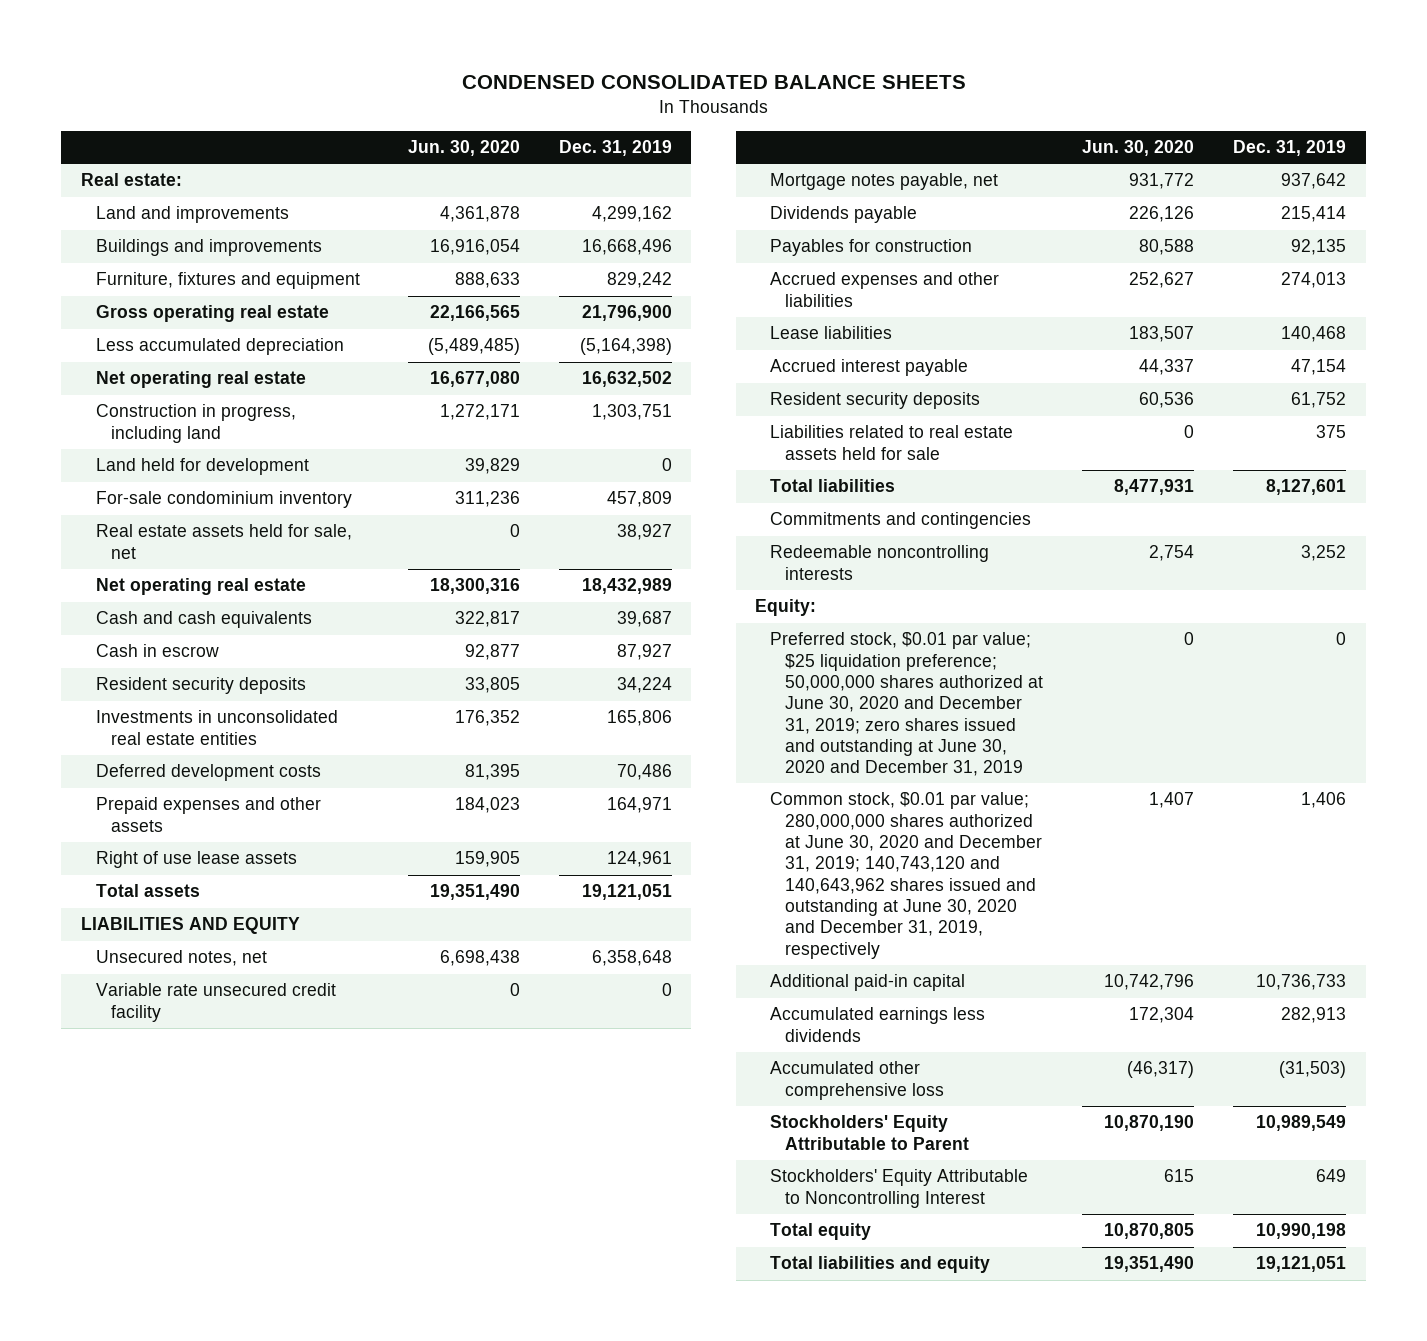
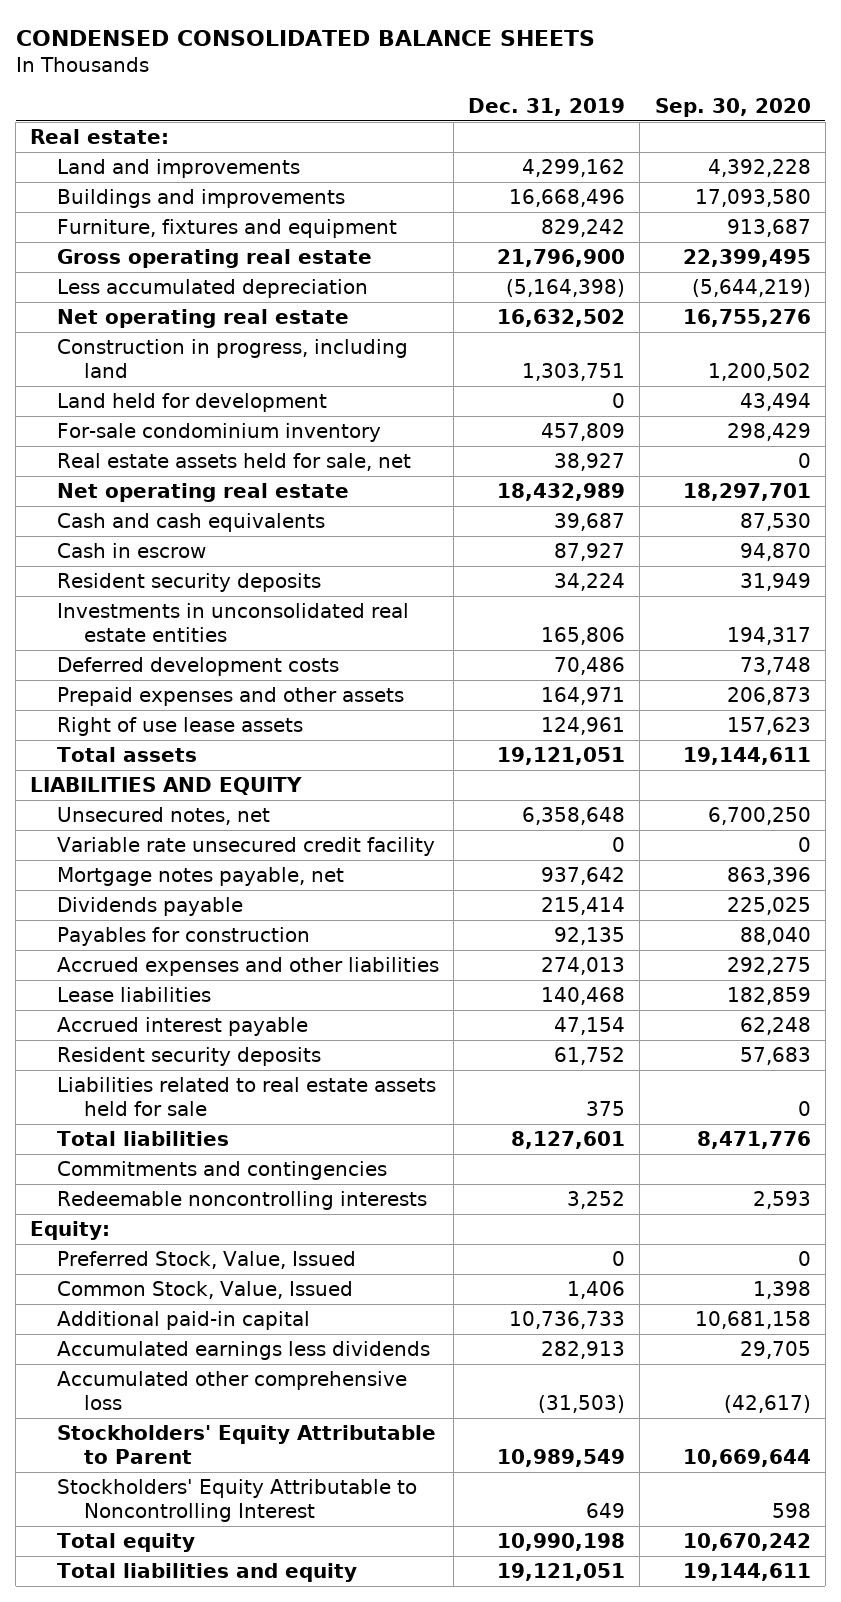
[407,139,520,156] Jun. 30, 2020 -> none
none -> [654,97,811,117] Sep. 30, 2020
[770,632,1043,777] Preferred stock, $0.01 par value; $25 liquidation preference; 50,000,000 shares authorized at June 30, 2020 and December 31, 2019; zero shares issued and outstanding at June 30, 2020 and December 31, 2019 -> [57,1250,357,1269] Preferred Stock, Value, Issued
[770,792,1042,959] Common stock, $0.01 par value; 280,000,000 shares authorized at June 30, 2020 and December 31, 2019; 140,743,120 and 140,643,962 shares issued and outstanding at June 30, 2020 and December 31, 2019, respectively -> [57,1280,354,1299] Common Stock, Value, Issued

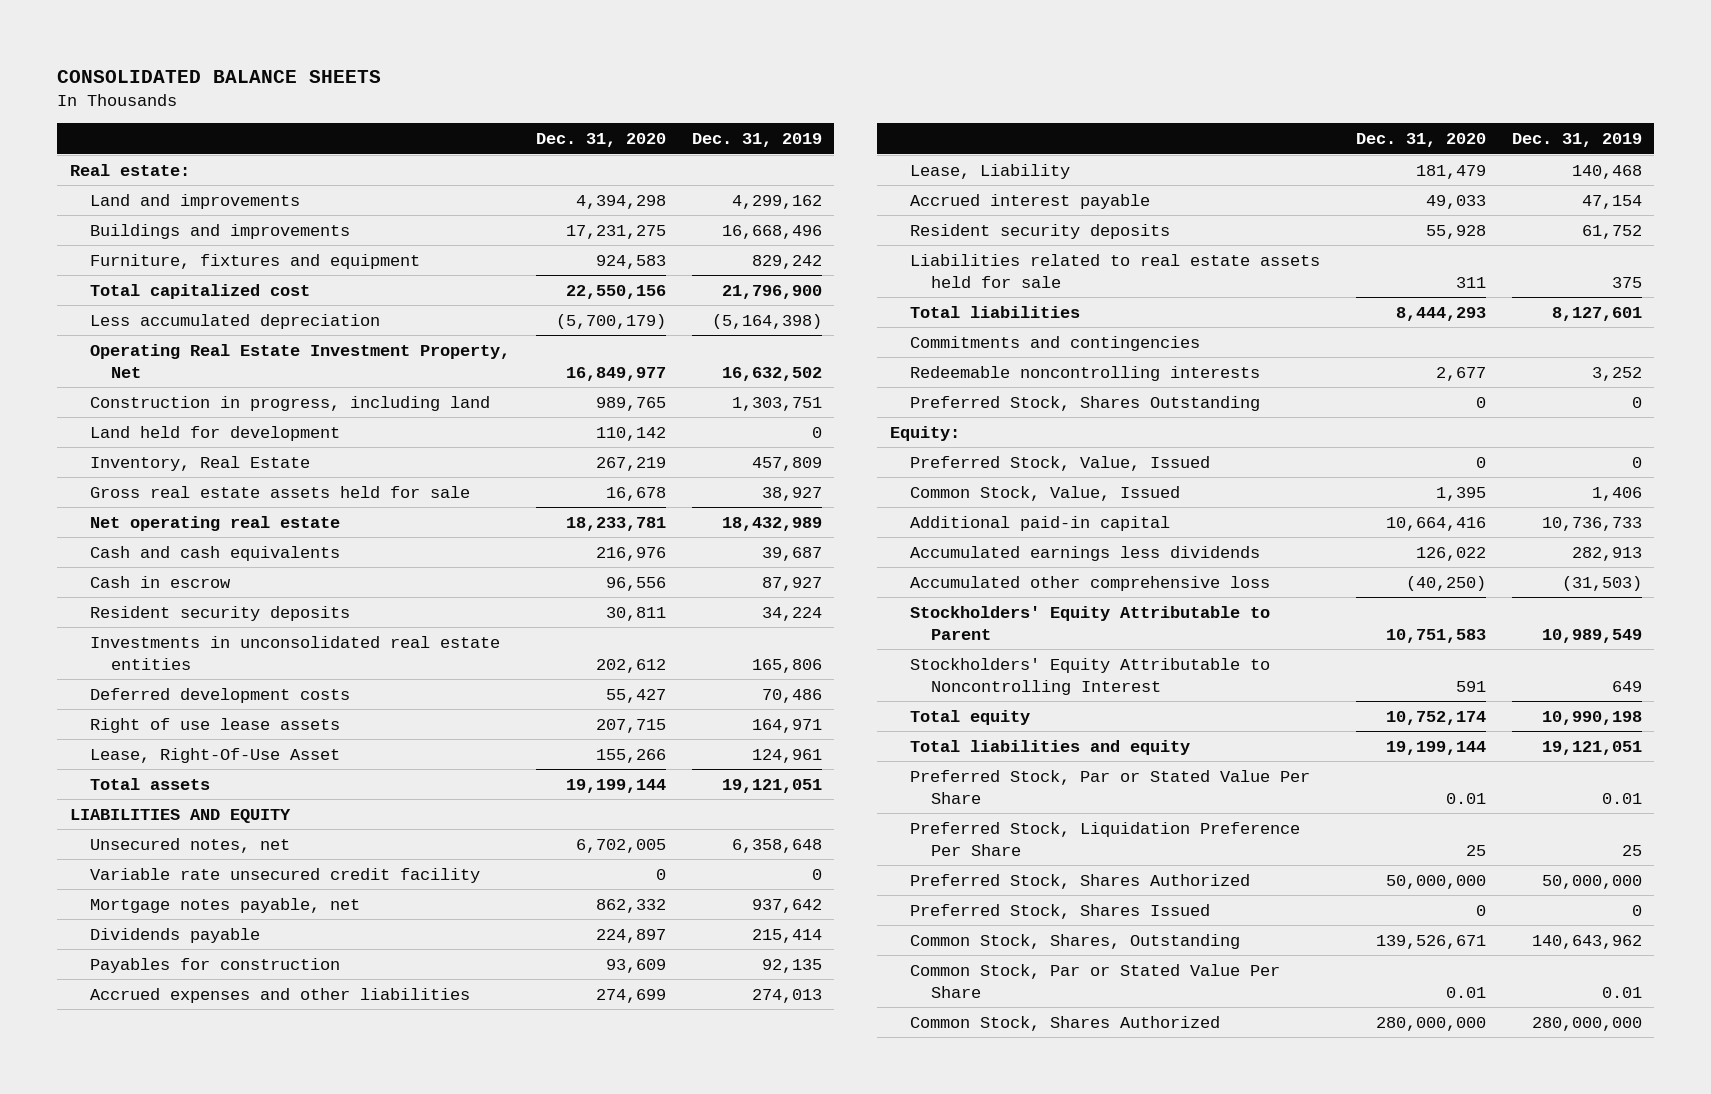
[15,29,595,46] CONDENSED CONSOLIDATED BALANCE SHEETS -> [56,70,381,84] CONSOLIDATED BALANCE SHEETS
[654,97,811,117] Sep. 30, 2020 -> none
none -> [535,133,666,148] Dec. 31, 2020
[57,248,373,268] Gross operating real estate -> [90,283,311,299] Total capitalized cost
[57,308,350,328] Net operating real estate -> [90,343,511,378] Operating Real Estate Investment Property, Net
[57,422,382,442] For-sale condominium inventory -> [90,455,311,471] Inventory, Real Estate
[57,452,412,471] Real estate assets held for sale, net -> [90,485,471,498] Gross real estate assets held for sale
[57,686,405,706] Prepaid expenses and other assets -> [90,717,341,733] Right of use lease assets
[57,716,304,736] Right of use lease assets -> [90,747,341,763] Lease, Right-Of-Use Asset
[57,986,212,1002] Lease liabilities -> [910,163,1071,179] Lease, Liability
none -> [910,395,1261,411] Preferred Stock, Shares Outstanding
none -> [910,769,1311,804] Preferred Stock, Par or Stated Value Per Share
none -> [910,821,1301,856] Preferred Stock, Liquidation Preference Per Share
none -> [910,873,1251,889] Preferred Stock, Shares Authorized
none -> [910,903,1211,919] Preferred Stock, Shares Issued
none -> [910,933,1241,949] Common Stock, Shares, Outstanding
none -> [910,963,1281,998] Common Stock, Par or Stated Value Per Share
none -> [910,1015,1221,1031] Common Stock, Shares Authorized

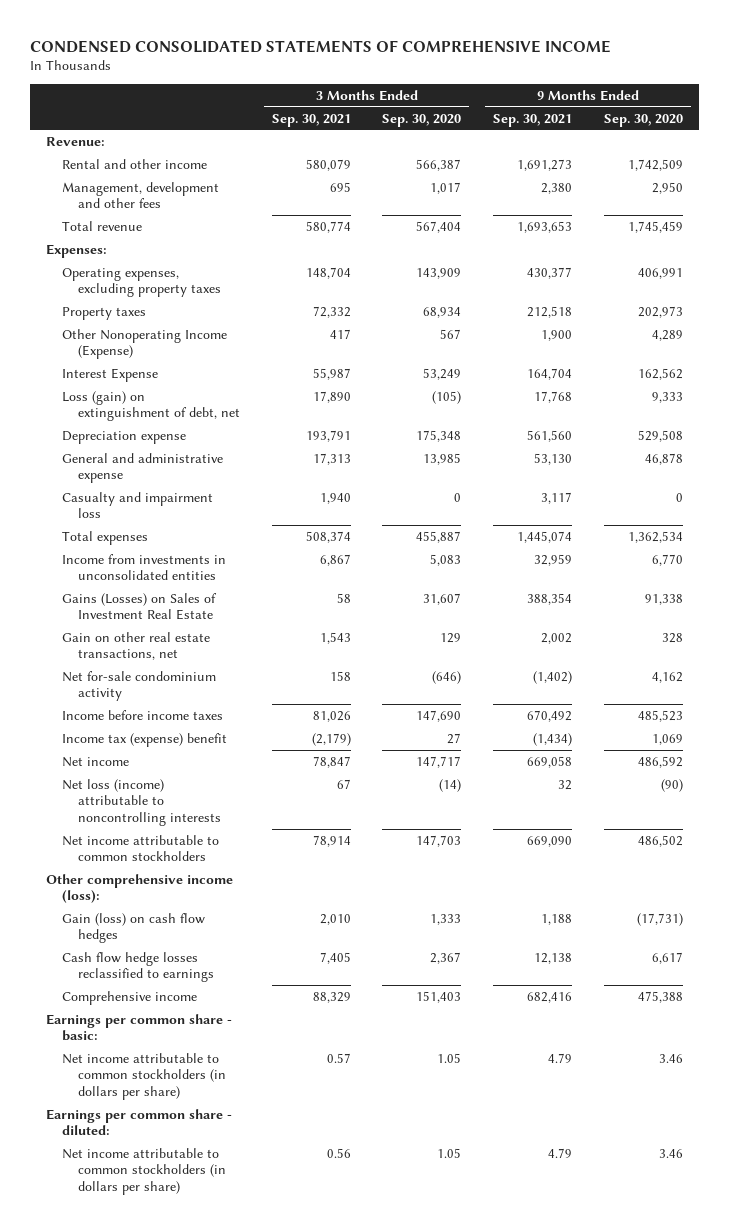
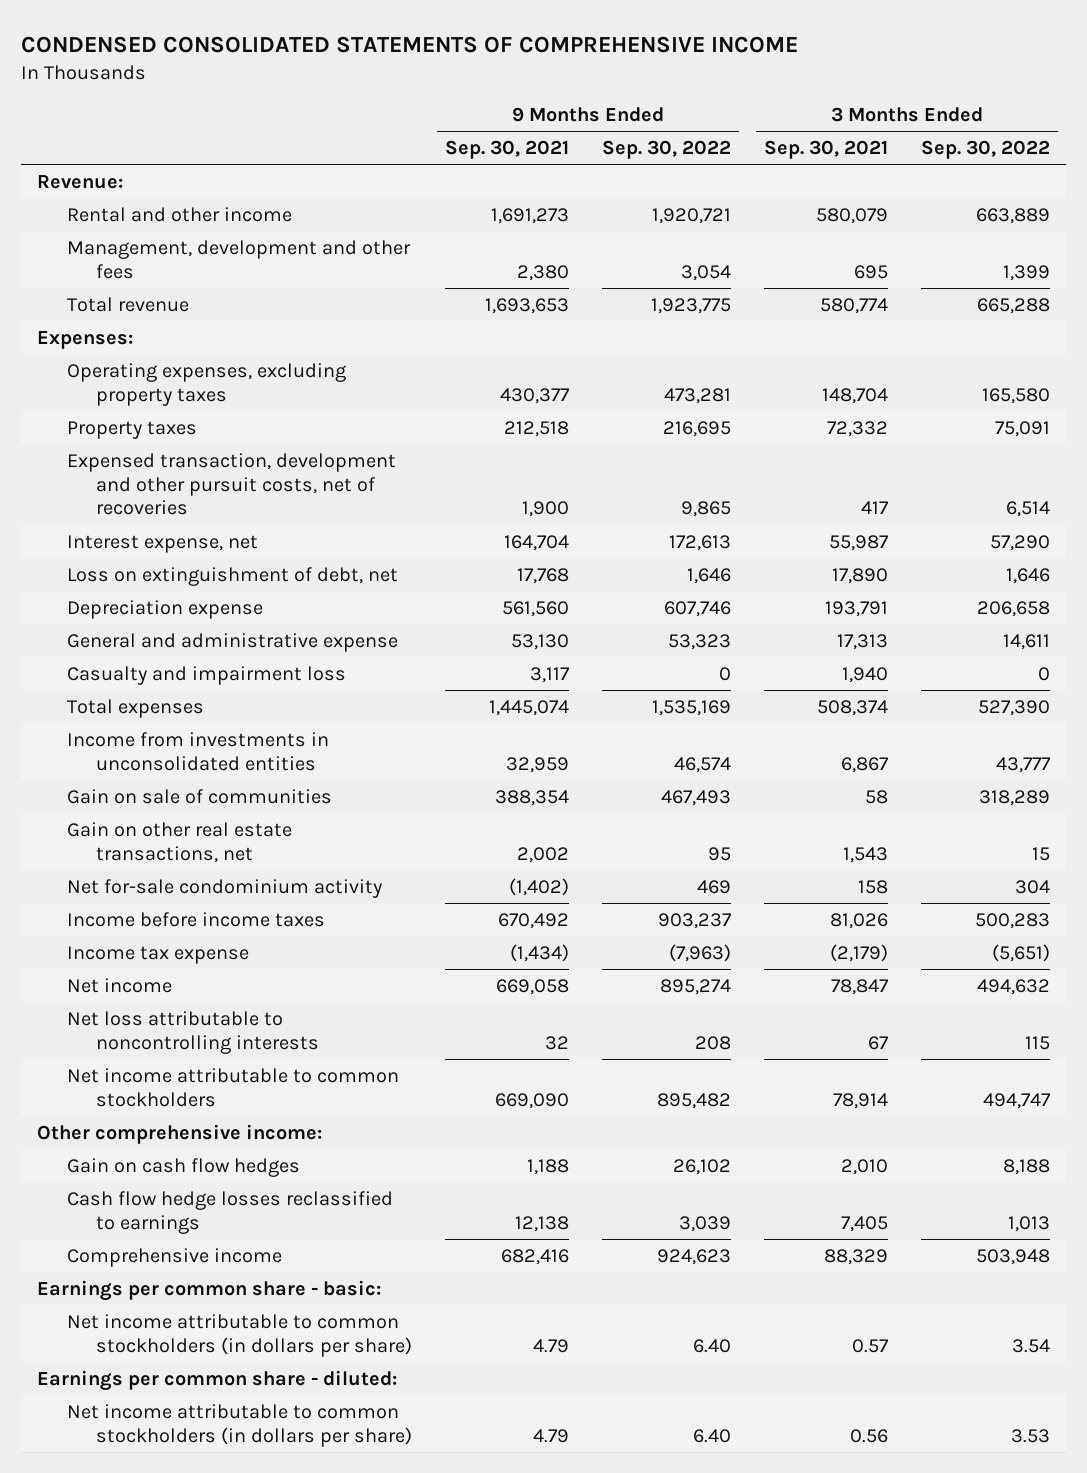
[382,113,462,127] Sep. 30, 2020 -> none
[603,113,683,127] Sep. 30, 2020 -> none
none -> [602,140,732,160] Sep. 30, 2022
none -> [921,140,1051,160] Sep. 30, 2022
[61,328,227,360] Other Nonoperating Income (Expense) -> [66,452,396,516] Expensed transaction, development and other pursuit costs, net of recoveries
[61,367,158,382] Interest Expense -> [66,534,258,553] Interest expense, net
[61,390,241,422] Loss (gain) on extinguishment of debt, net -> [66,566,398,586] Loss on extinguishment of debt, net
[61,592,217,621] Gains (Losses) on Sales of Investment Real Estate -> [66,788,332,804] Gain on sale of communities
[61,732,227,747] Income tax (expense) benefit -> [66,945,249,964] Income tax expense
[61,778,222,826] Net loss (income) attributable to noncontrolling interests -> [66,1010,320,1054] Net loss attributable to noncontrolling interests
[45,873,233,904] Other comprehensive income (loss): -> [37,1123,323,1144] Other comprehensive income:
[61,912,205,944] Gain (loss) on cash flow hedges -> [66,1157,300,1177] Gain on cash flow hedges

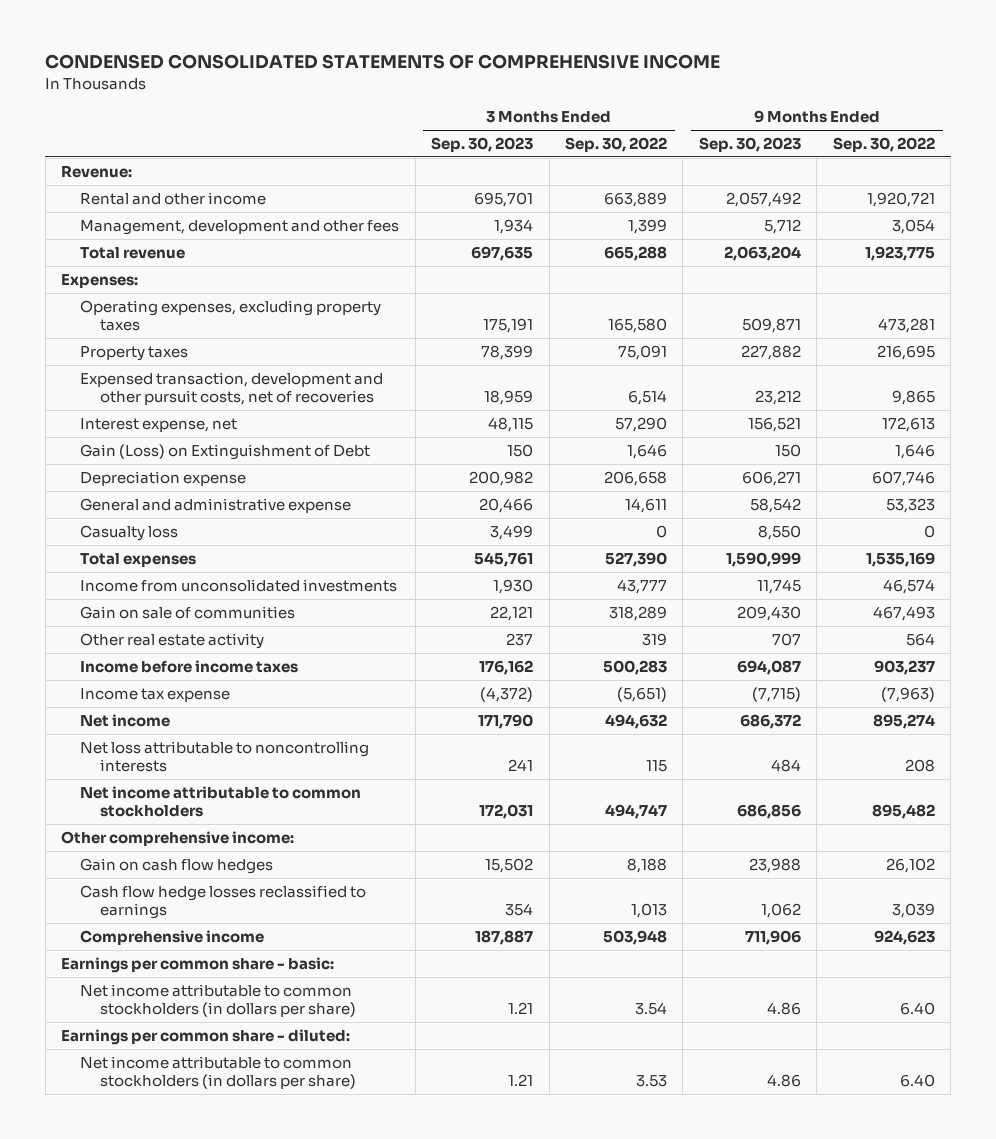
[445,140,570,160] Sep. 30, 2021 -> none
[764,140,889,160] Sep. 30, 2021 -> none
none -> [431,137,534,153] Sep. 30, 2023
none -> [698,137,801,153] Sep. 30, 2023
[66,566,398,586] Loss on extinguishment of debt, net -> [80,443,371,460] Gain (Loss) on Extinguishment of Debt
[66,665,346,685] Casualty and impairment loss -> [80,524,179,541] Casualty loss
[66,731,329,771] Income from investments in unconsolidated entities -> [80,578,398,592] Income from unconsolidated investments
[66,878,382,898] Net for-sale condominium activity -> none
[66,821,292,863] Gain on other real estate transactions, net -> [80,632,265,649] Other real estate activity
[708,846,732,861] 95 -> [905,632,935,646] 564
[1032,846,1051,861] 15 -> [642,632,668,646] 319

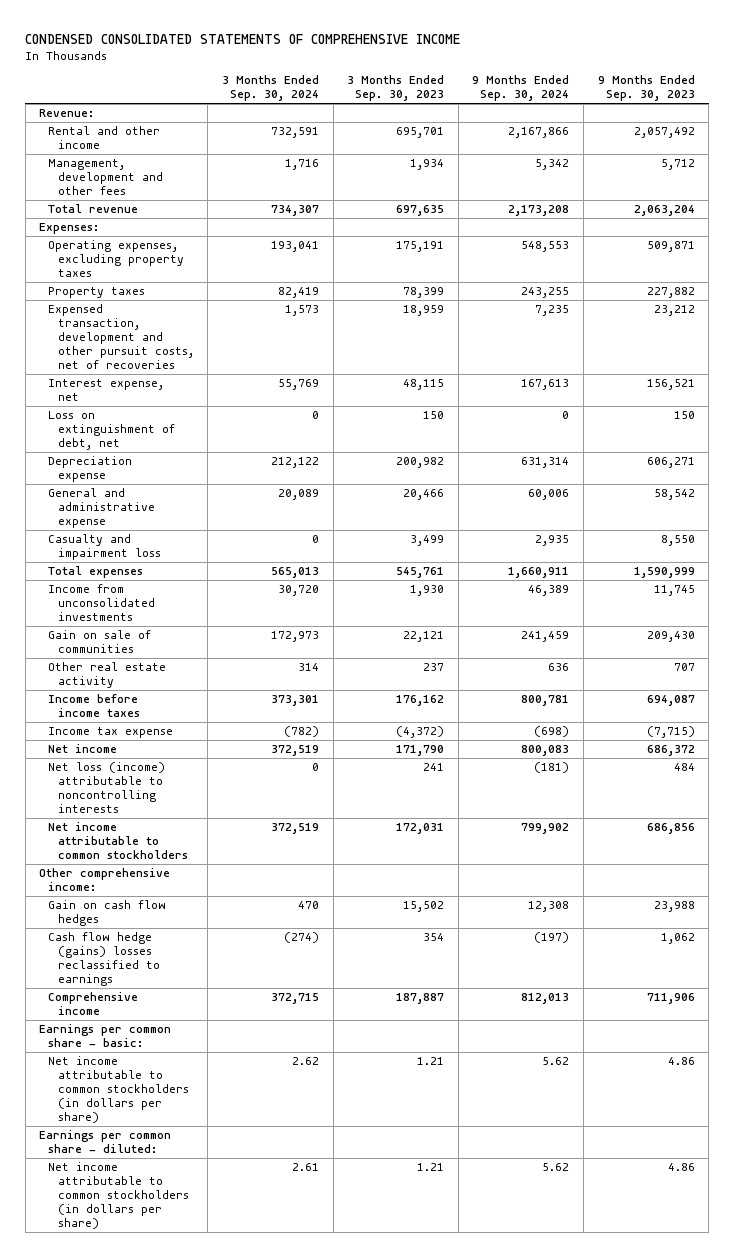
[565,137,668,153] Sep. 30, 2022 -> none
[832,137,935,153] Sep. 30, 2022 -> none
none -> [221,75,319,102] 3 Months Ended Sep. 30, 2024
none -> [472,75,570,102] 9 Months Ended Sep. 30, 2024
[80,443,371,460] Gain (Loss) on Extinguishment of Debt -> [48,410,175,451] Loss on extinguishment of debt, net
[80,524,179,541] Casualty loss -> [48,533,161,561] Casualty and impairment loss
[80,740,370,772] Net loss attributable to noncontrolling interests -> [48,761,166,814] Net loss (income) attributable to noncontrolling interests
[80,884,367,919] Cash flow hedge losses reclassified to earnings -> [48,931,160,987] Cash flow hedge (gains) losses reclassified to earnings

